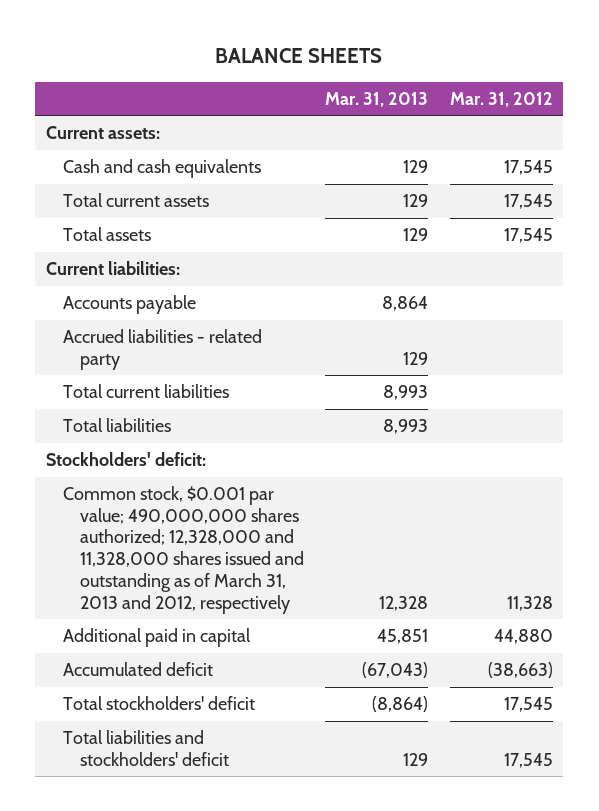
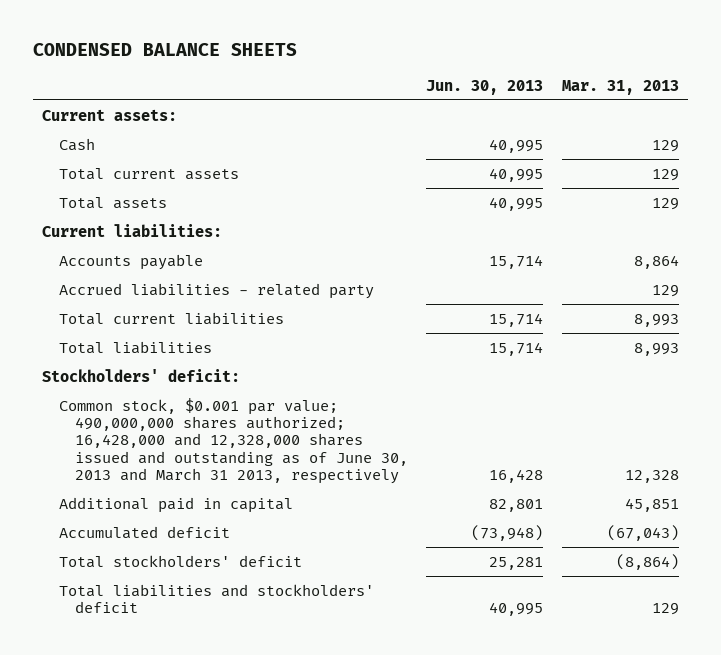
[215,48,383,64] BALANCE SHEETS -> [33,43,298,57] CONDENSED BALANCE SHEETS
[449,91,553,107] Mar. 31, 2012 -> none
none -> [426,79,544,95] Jun. 30, 2013
[63,159,262,179] Cash and cash equivalents -> [58,137,95,151] Cash
[63,486,305,614] Common stock, $0.001 par value; 490,000,000 shares authorized; 12,328,000 and 11,328,000 shares issued and outstanding as of March 31, 2013 and 2012, respectively -> [58,397,408,485] Common stock, $0.001 par value; 490,000,000 shares authorized; 16,428,000 and 12,328,000 shares issued and outstanding as of June 30, 2013 and March 31 2013, respectively

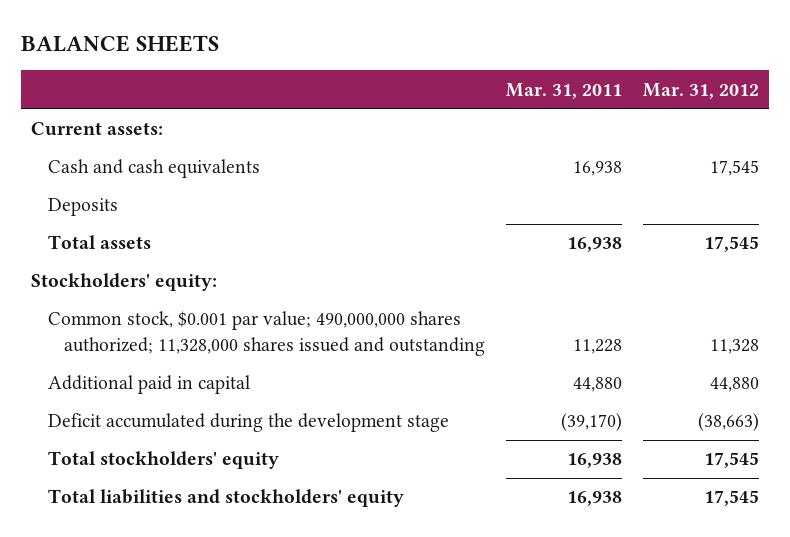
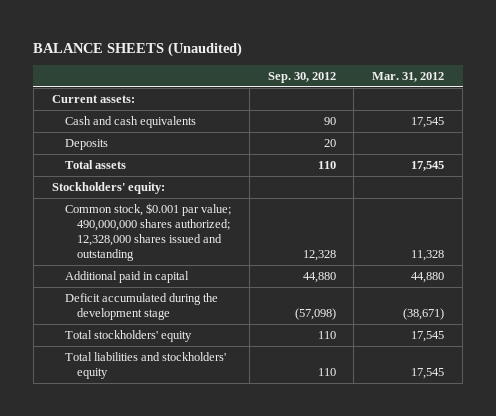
[20,35,219,53] BALANCE SHEETS -> [33,41,243,57] BALANCE SHEETS (Unaudited)
[505,82,622,99] Mar. 31, 2011 -> none
none -> [267,72,336,84] Sep. 30, 2012
[47,311,486,356] Common stock, $0.001 par value; 490,000,000 shares authorized; 11,328,000 shares issued and outstanding -> [64,202,231,262] Common stock, $0.001 par value; 490,000,000 shares authorized; 12,328,000 shares issued and outstanding
[697,413,759,432] (38,663) -> [403,308,445,321] (38,671)

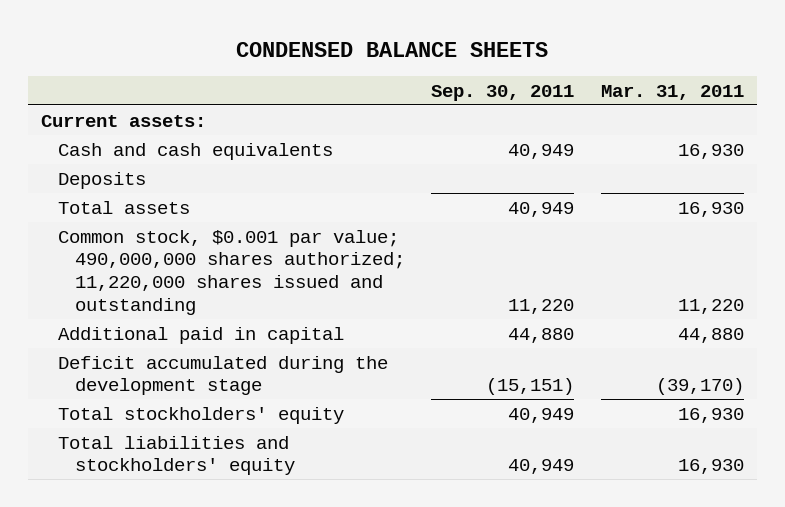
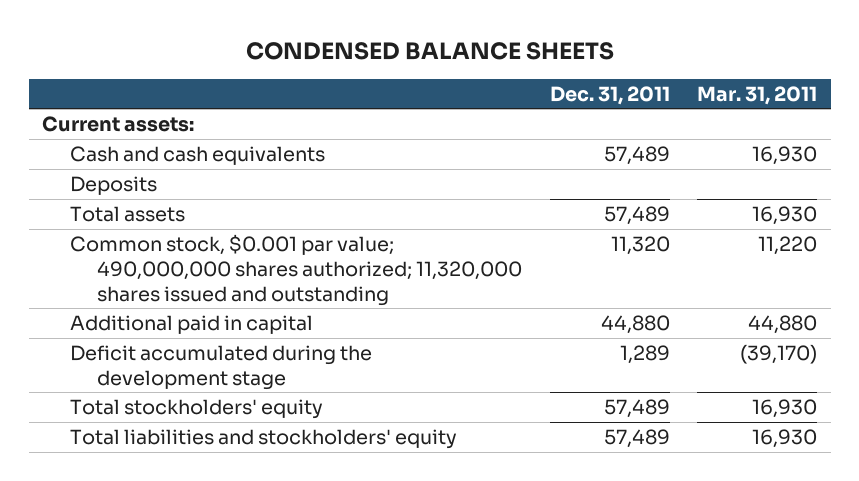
[431,84,575,101] Sep. 30, 2011 -> none
none -> [549,85,670,105] Dec. 31, 2011
[57,229,405,315] Common stock, $0.001 par value; 490,000,000 shares authorized; 11,220,000 shares issued and outstanding -> [69,233,523,306] Common stock, $0.001 par value; 490,000,000 shares authorized; 11,320,000 shares issued and outstanding

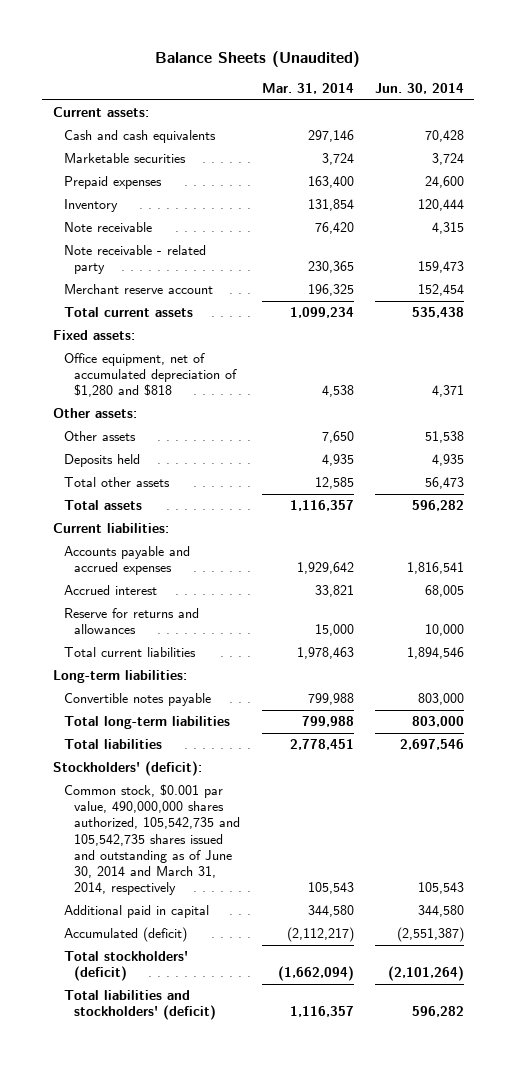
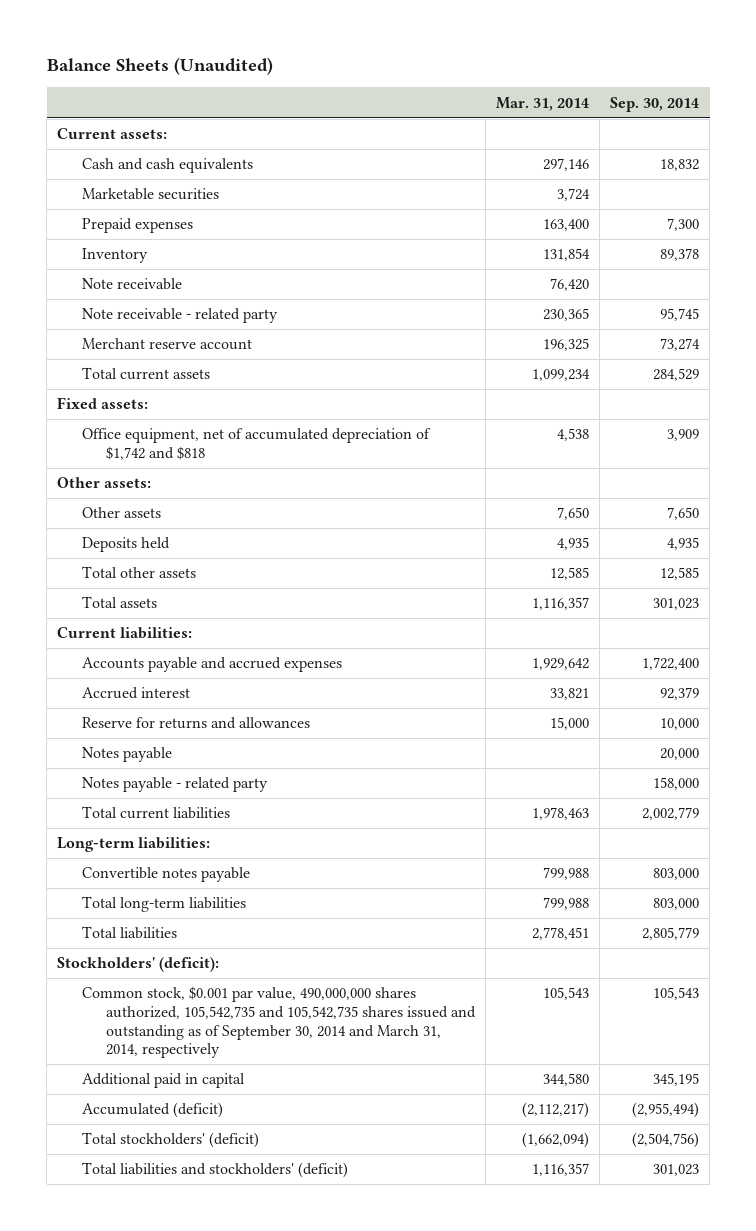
[374,83,464,95] Jun. 30, 2014 -> none
none -> [610,96,700,112] Sep. 30, 2014
[63,353,238,398] Office equipment, net of accumulated depreciation of $1,280 and $818 -> [81,428,431,460] Office equipment, net of accumulated depreciation of $1,742 and $818
none -> [81,747,172,763] Notes payable
none -> [81,777,268,793] Notes payable - related party
[63,784,241,896] Common stock, $0.001 par value, 490,000,000 shares authorized, 105,542,735 and 105,542,735 shares issued and outstanding as of June 30, 2014 and March 31, 2014, respectively -> [81,986,476,1059] Common stock, $0.001 par value, 490,000,000 shares authorized, 105,542,735 and 105,542,735 shares issued and outstanding as of September 30, 2014 and March 31, 2014, respectively

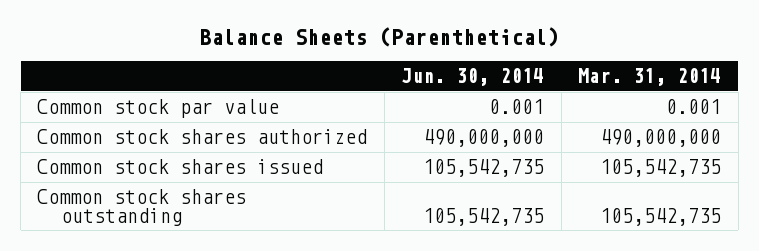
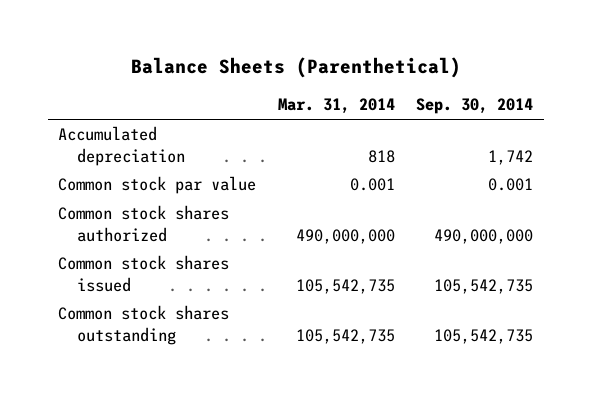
[401,68,545,87] Jun. 30, 2014 -> none
none -> [416,98,534,115] Sep. 30, 2014
none -> [58,126,186,166] Accumulated depreciation

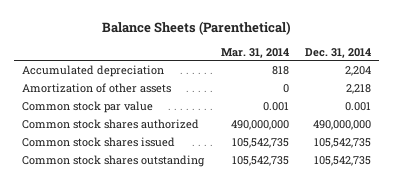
[416,98,534,115] Sep. 30, 2014 -> none
none -> [305,47,372,58] Dec. 31, 2014
none -> [22,82,172,93] Amortization of other assets

